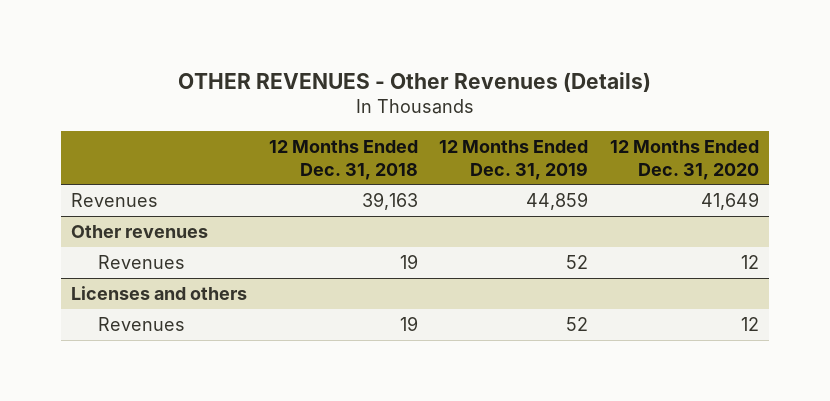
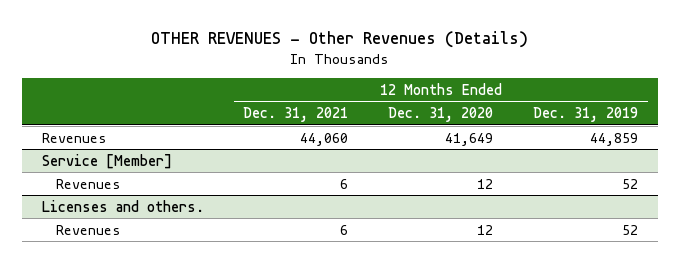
[268,140,418,180] 12 Months Ended Dec. 31, 2018 -> none
none -> [243,106,349,122] Dec. 31, 2021
[71,224,209,238] Other revenues -> [41,153,172,169] Service [Member]
[71,285,248,300] Licenses and others -> [41,199,204,212] Licenses and others.

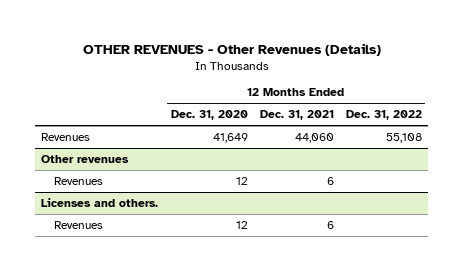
[532,106,638,122] Dec. 31, 2019 -> none
none -> [346,110,423,121] Dec. 31, 2022
[41,153,172,169] Service [Member] -> [41,154,130,163] Other revenues

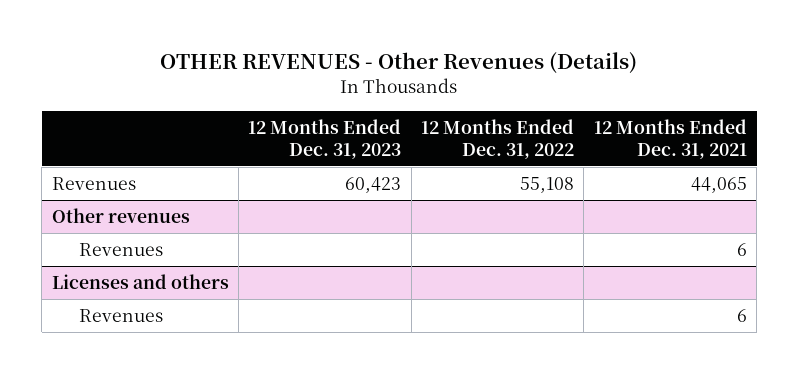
[170,110,248,121] Dec. 31, 2020 -> none
none -> [248,119,402,159] 12 Months Ended Dec. 31, 2023
[294,132,334,143] 44,060 -> [690,177,747,194] 44,065
[41,197,159,207] Licenses and others. -> [51,274,229,290] Licenses and others

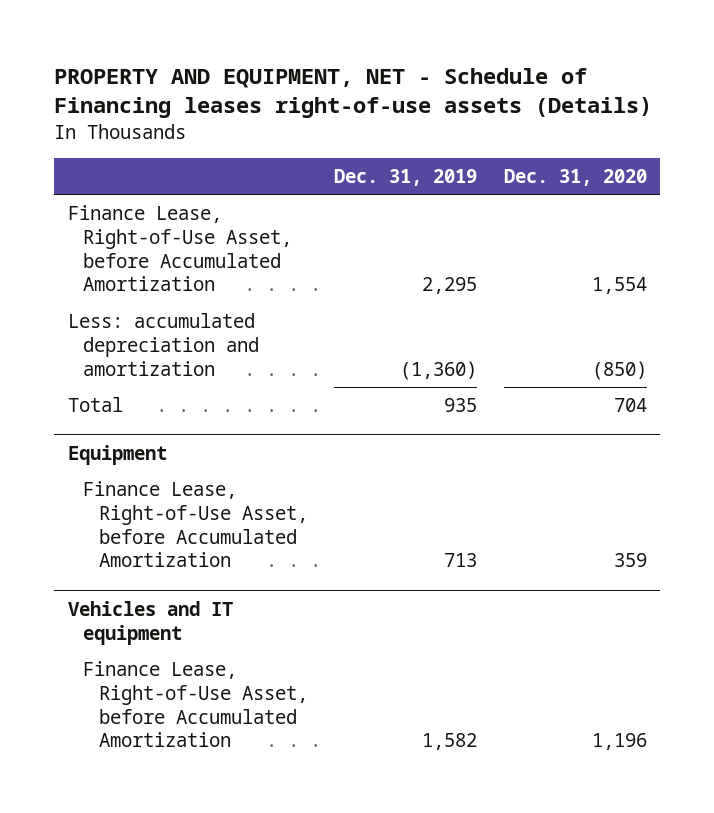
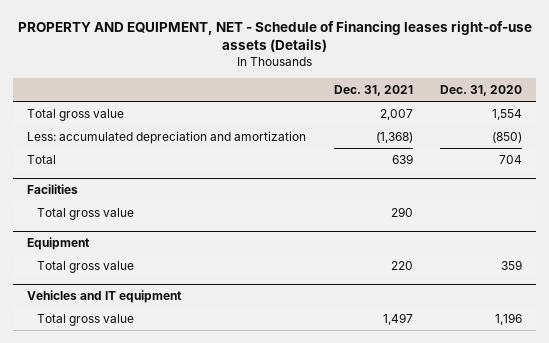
[334,168,478,186] Dec. 31, 2019 -> none
none -> [333,84,413,96] Dec. 31, 2021
[67,205,293,292] Finance Lease, Right-of-Use Asset, before Accumulated Amortization -> [26,108,124,121] Total gross value
none -> [26,183,78,194] Facilities
none -> [36,207,134,220] Total gross value
[83,481,308,568] Finance Lease, Right-of-Use Asset, before Accumulated Amortization -> [36,260,134,273] Total gross value
[83,661,308,748] Finance Lease, Right-of-Use Asset, before Accumulated Amortization -> [36,313,134,326] Total gross value

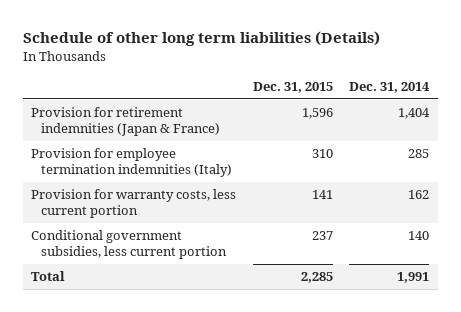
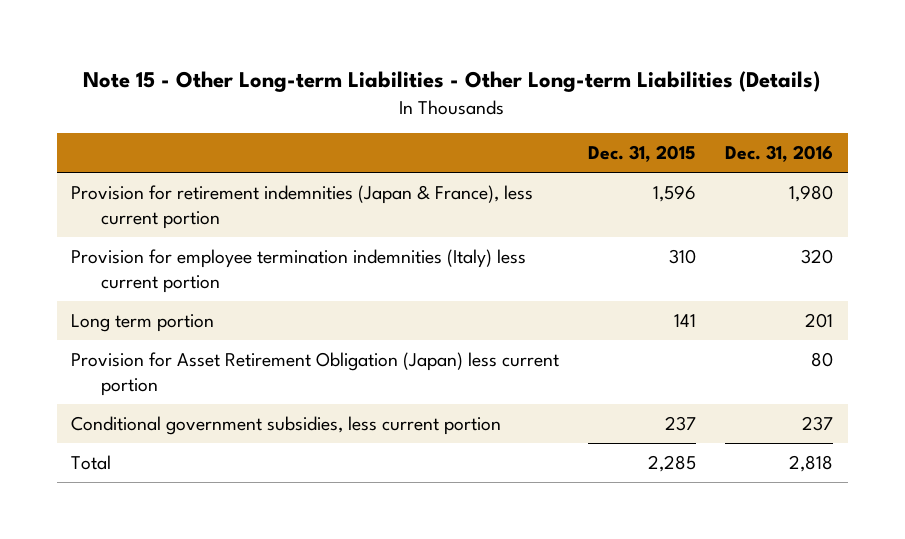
[23,31,381,47] Schedule of other long term liabilities (Details) -> [83,71,821,93] Note 15 - Other Long-term Liabilities - Other Long-term Liabilities (Details)
[349,81,431,93] Dec. 31, 2014 -> none
none -> [725,145,834,163] Dec. 31, 2016
[31,107,220,136] Provision for retirement indemnities (Japan & France) -> [71,184,534,229] Provision for retirement indemnities (Japan & France), less current portion
[31,148,232,177] Provision for employee termination indemnities (Italy) -> [71,248,527,293] Provision for employee termination indemnities (Italy) less current portion
[31,189,237,218] Provision for warranty costs, less current portion -> [71,313,215,332] Long term portion
none -> [71,351,560,396] Provision for Asset Retirement Obligation (Japan) less current portion

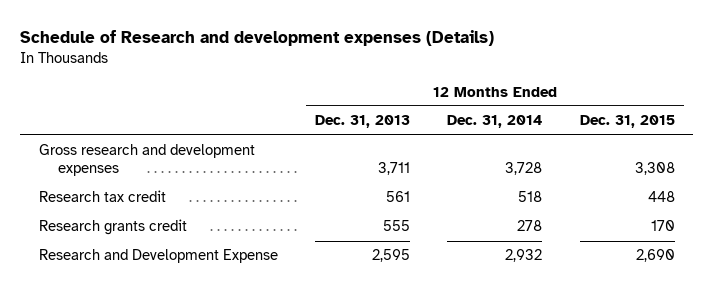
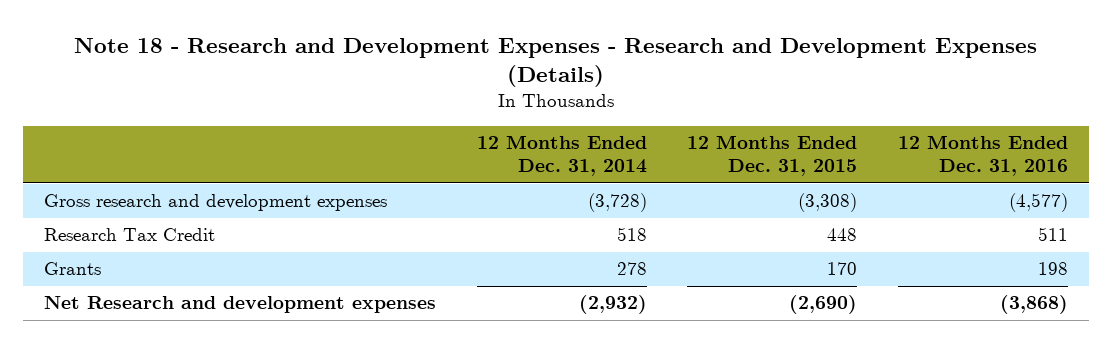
[20,30,495,47] Schedule of Research and development expenses (Details) -> [73,37,1037,87] Note 18 - Research and Development Expenses - Research and Development Expenses (Details)
[315,115,411,129] Dec. 31, 2013 -> none
none -> [898,135,1069,177] 12 Months Ended Dec. 31, 2016
[505,162,543,176] 3,728 -> [587,193,647,213] (3,728)
[634,162,675,176] 3,308 -> [798,193,858,213] (3,308)
[39,190,167,203] Research tax credit -> [43,228,215,242] Research Tax Credit
[39,219,188,236] Research grants credit -> [43,262,101,276] Grants
[39,249,279,264] Research and Development Expense -> [43,296,436,314] Net Research and development expenses
[505,249,543,263] 2,932 -> [578,295,647,315] (2,932)
[635,249,675,263] 2,690 -> [789,295,858,315] (2,690)

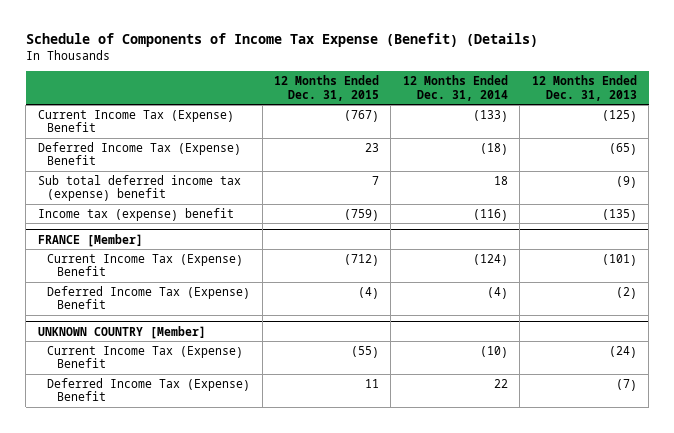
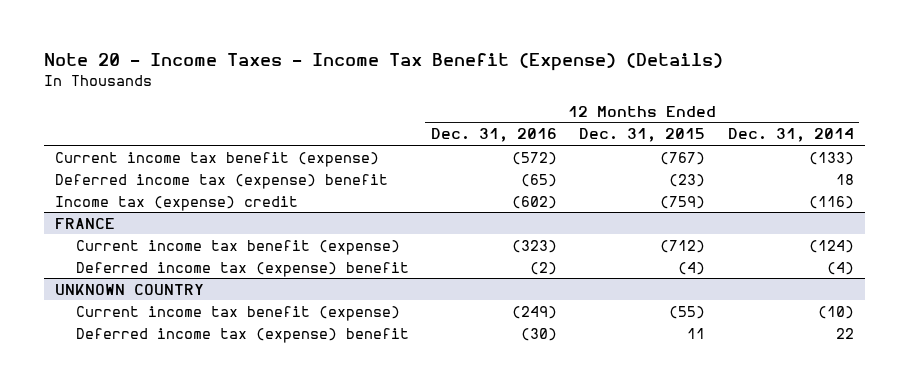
[25,32,538,47] Schedule of Components of Income Tax Expense (Benefit) (Details) -> [43,53,723,72] Note 20 - Income Taxes - Income Tax Benefit (Expense) (Details)
[531,75,637,101] 12 Months Ended Dec. 31, 2013 -> none
none -> [431,128,558,143] Dec. 31, 2016
[37,174,241,202] Sub total deferred income tax (expense) benefit -> none
[37,109,234,133] Current Income Tax (Expense) Benefit -> [55,151,380,167] Current income tax benefit (expense)
[37,141,241,166] Deferred Income Tax (Expense) Benefit -> [55,173,389,189] Deferred income tax (expense) benefit
[364,142,379,152] 23 -> [669,173,706,187] (23)
[479,142,508,155] (18) -> [835,173,854,185] 18
[37,207,234,221] Income tax (expense) benefit -> [55,195,299,211] Income tax (expense) credit
[37,233,143,247] FRANCE [Member] -> [55,217,116,229] FRANCE
[47,253,244,277] Current Income Tax (Expense) Benefit -> [75,239,400,255] Current income tax benefit (expense)
[47,285,251,310] Deferred Income Tax (Expense) Benefit -> [75,261,409,277] Deferred income tax (expense) benefit
[37,325,206,339] UNKNOWN COUNTRY [Member] -> [55,283,205,295] UNKNOWN COUNTRY
[47,345,244,369] Current Income Tax (Expense) Benefit -> [75,305,400,321] Current income tax benefit (expense)
[47,377,251,402] Deferred Income Tax (Expense) Benefit -> [75,327,409,343] Deferred income tax (expense) benefit

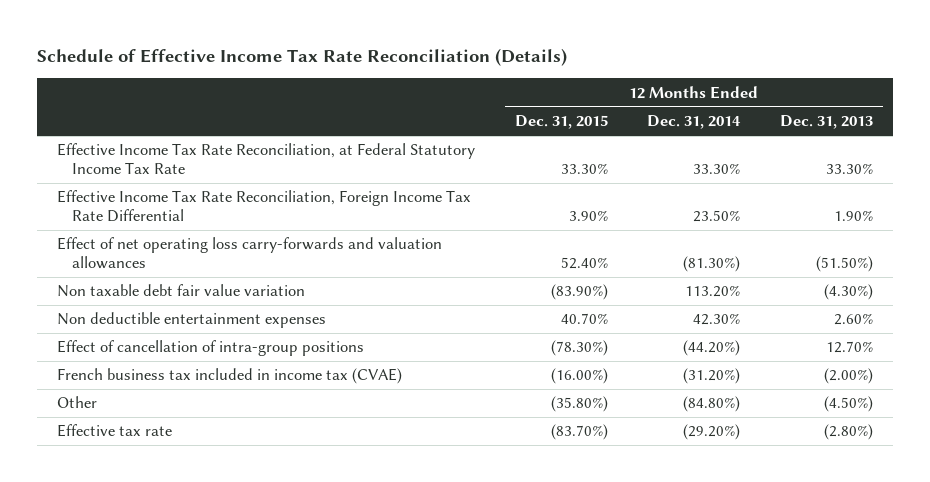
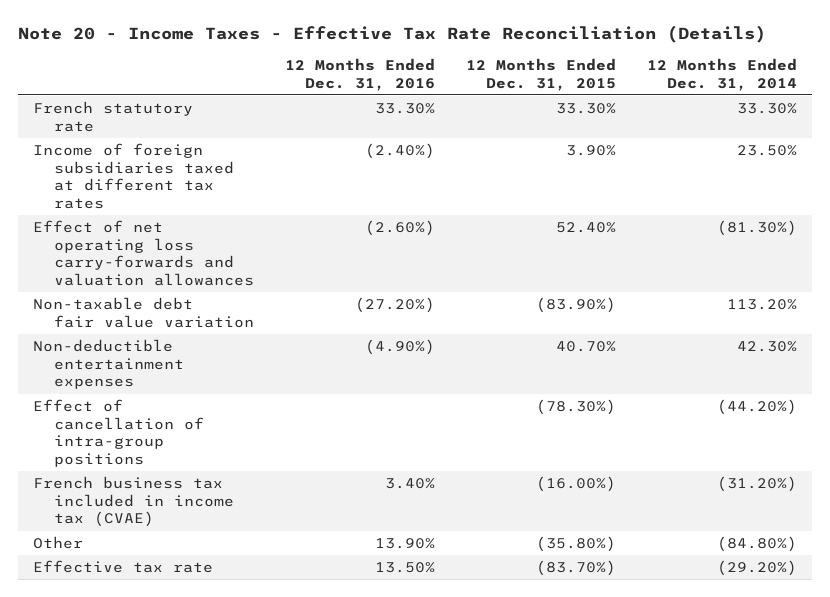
[36,48,567,67] Schedule of Effective Income Tax Rate Reconciliation (Details) -> [17,25,766,44] Note 20 - Income Taxes - Effective Tax Rate Reconciliation (Details)
[780,115,874,130] Dec. 31, 2013 -> none
none -> [284,57,435,91] 12 Months Ended Dec. 31, 2016
[56,143,475,175] Effective Income Tax Rate Reconciliation, at Federal Statutory Income Tax Rate -> [33,100,194,132] French statutory rate
[56,190,471,223] Effective Income Tax Rate Reconciliation, Foreign Income Tax Rate Differential -> [33,142,234,209] Income of foreign subsidiaries taxed at different tax rates
[56,284,305,298] Non taxable debt fair value variation -> [33,296,254,328] Non-taxable debt fair value variation
[56,312,326,329] Non deductible entertainment expenses -> [33,338,184,390] Non-deductible entertainment expenses

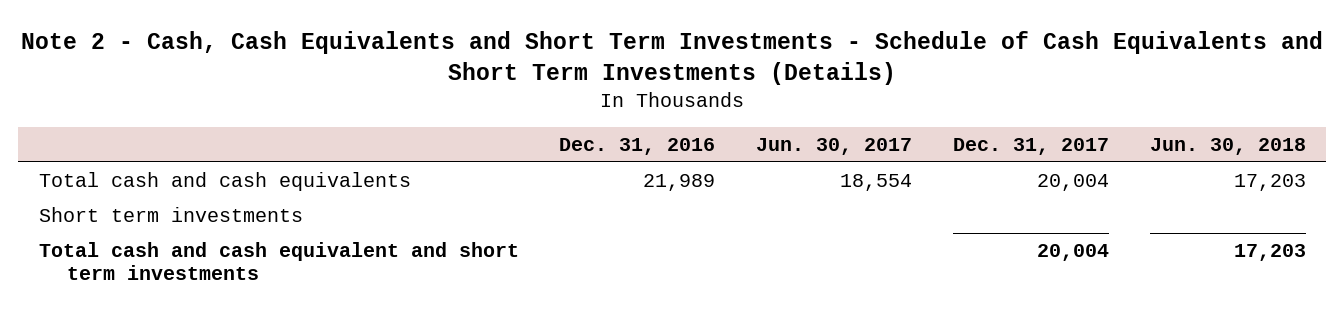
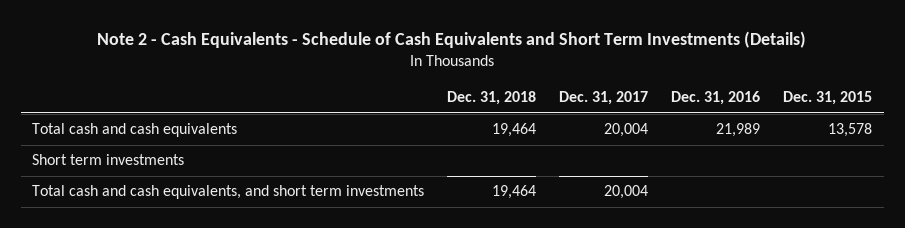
[21,31,1324,86] Note 2 - Cash, Cash Equivalents and Short Term Investments - Schedule of Cash Equivalents and Short Term Investments (Details) -> [97,31,807,49] Note 2 - Cash Equivalents - Schedule of Cash Equivalents and Short Term Investments (Details)
[756,137,913,155] Jun. 30, 2017 -> none
[1149,137,1306,155] Jun. 30, 2018 -> none
none -> [447,91,537,106] Dec. 31, 2018
none -> [783,91,873,106] Dec. 31, 2015
[38,242,519,281] Total cash and cash equivalent and short term investments -> [32,185,425,200] Total cash and cash equivalents, and short term investments

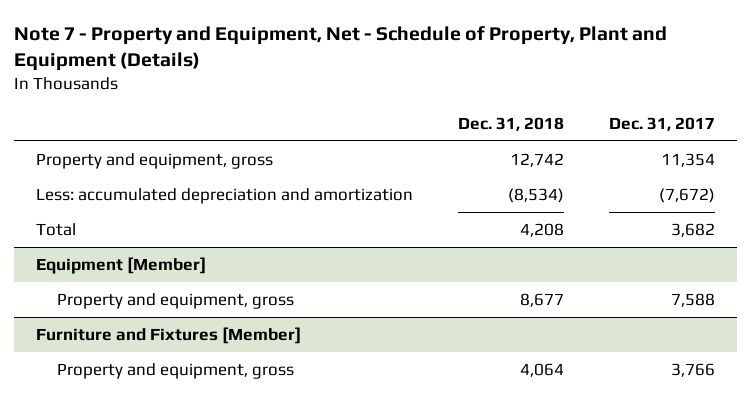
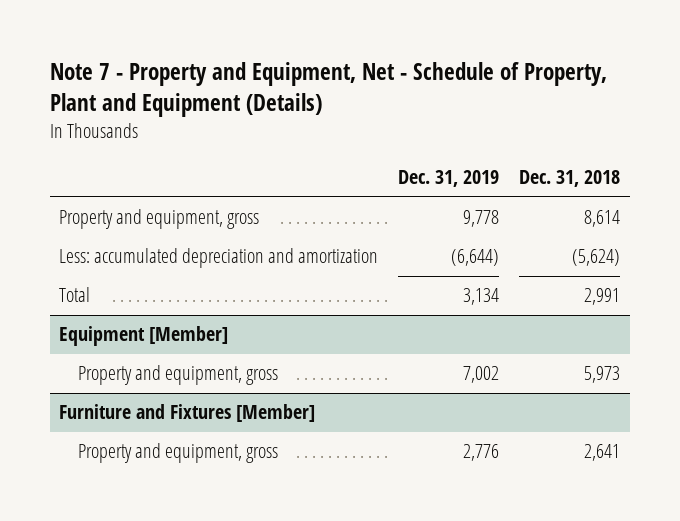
[608,116,715,131] Dec. 31, 2017 -> none
none -> [398,170,500,188] Dec. 31, 2019
[509,152,564,167] 12,742 -> [584,210,621,228] 8,614
[507,187,564,203] (8,534) -> [572,249,621,267] (5,624)
[519,222,564,237] 4,208 -> [584,288,621,306] 2,991
[519,292,564,307] 8,677 -> [584,366,621,384] 5,973
[519,362,564,377] 4,064 -> [584,444,621,462] 2,641

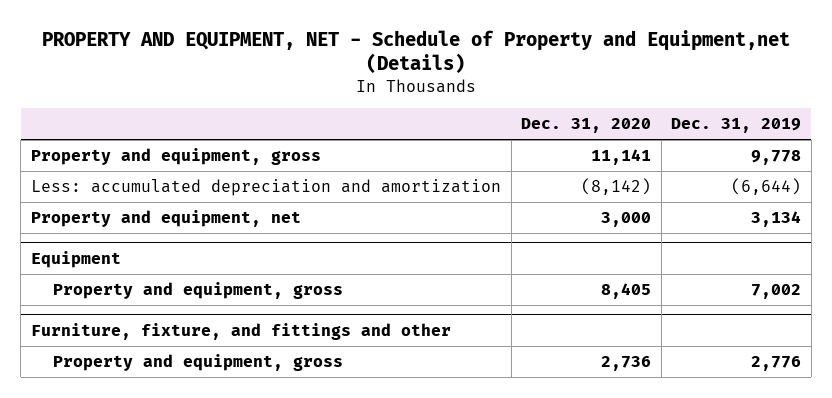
[49,62,607,118] Note 7 - Property and Equipment, Net - Schedule of Property, Plant and Equipment (Details) -> [42,29,791,74] PROPERTY AND EQUIPMENT, NET - Schedule of Property and Equipment,net (Details)
[519,170,621,188] Dec. 31, 2018 -> none
none -> [521,118,652,134] Dec. 31, 2020
[59,287,91,303] Total -> [30,210,301,228] Property and equipment, net
[59,326,229,347] Equipment [Member] -> [30,250,121,268] Equipment
[59,404,316,423] Furniture and Fixtures [Member] -> [30,322,451,340] Furniture, fixture, and fittings and other

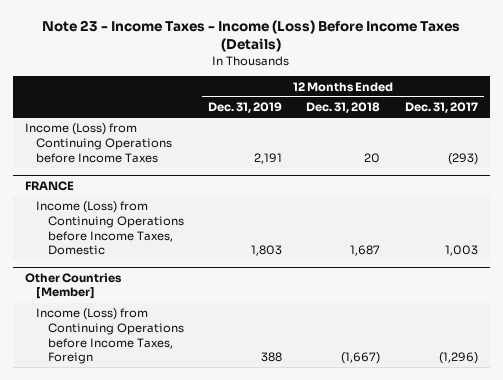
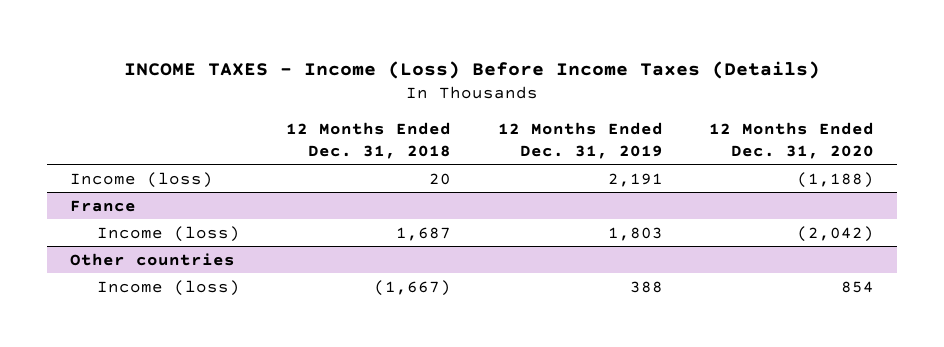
[42,20,461,52] Note 23 - Income Taxes - Income (Loss) Before Income Taxes (Details) -> [124,60,821,79] INCOME TAXES - Income (Loss) Before Income Taxes (Details)
[404,102,478,114] Dec. 31, 2017 -> none
none -> [708,122,874,159] 12 Months Ended Dec. 31, 2020
[25,123,173,163] Income (Loss) from Continuing Operations before Income Taxes -> [70,171,214,188] Income (loss)
[25,180,75,191] FRANCE -> [70,199,137,212] France
[36,201,184,256] Income (Loss) from Continuing Operations before Income Taxes, Domestic -> [96,225,240,242] Income (loss)
[25,272,123,300] Other Countries [Member] -> [70,252,236,266] Other countries
[36,308,184,365] Income (Loss) from Continuing Operations before Income Taxes, Foreign -> [96,279,240,296] Income (loss)

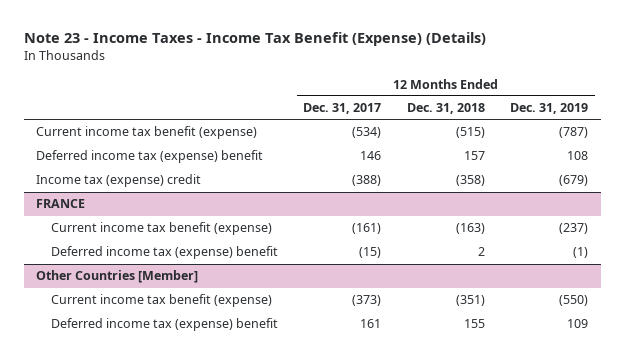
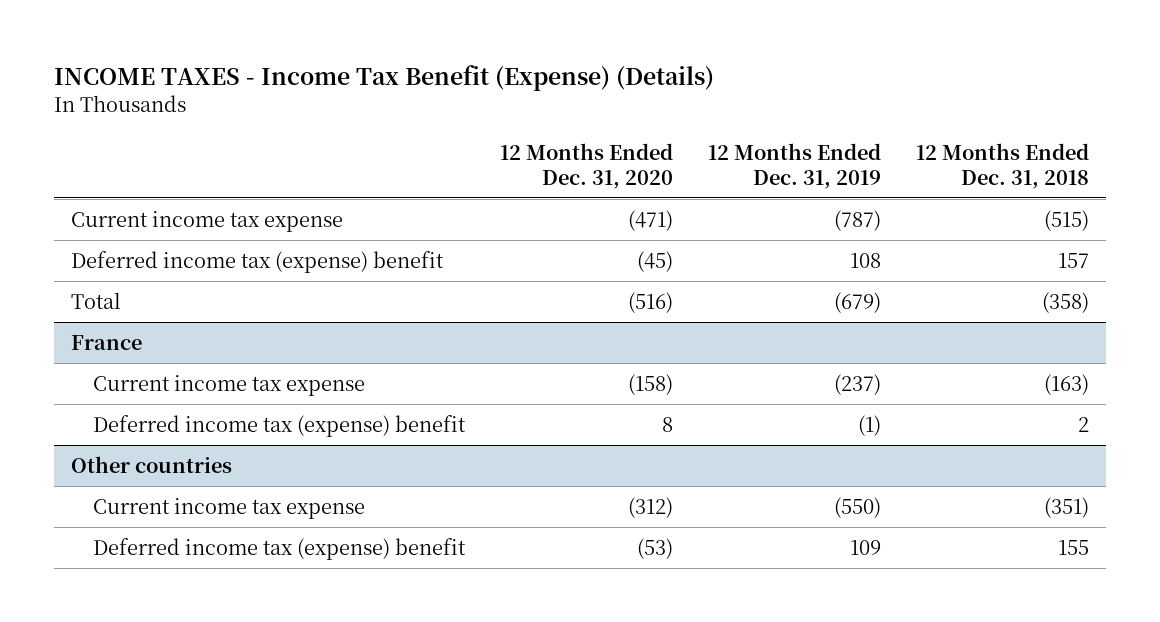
[23,32,486,47] Note 23 - Income Taxes - Income Tax Benefit (Expense) (Details) -> [53,64,714,91] INCOME TAXES - Income Tax Benefit (Expense) (Details)
[303,103,382,115] Dec. 31, 2017 -> none
none -> [499,142,673,189] 12 Months Ended Dec. 31, 2020
[36,126,258,140] Current income tax benefit (expense) -> [71,210,344,232] Current income tax expense
[36,174,202,188] Income tax (expense) credit -> [71,291,122,309] Total
[36,199,86,209] FRANCE -> [71,334,143,350] France
[50,222,272,236] Current income tax benefit (expense) -> [92,374,365,396] Current income tax expense
[36,270,199,284] Other Countries [Member] -> [71,455,233,473] Other countries
[50,294,272,308] Current income tax benefit (expense) -> [92,497,365,519] Current income tax expense

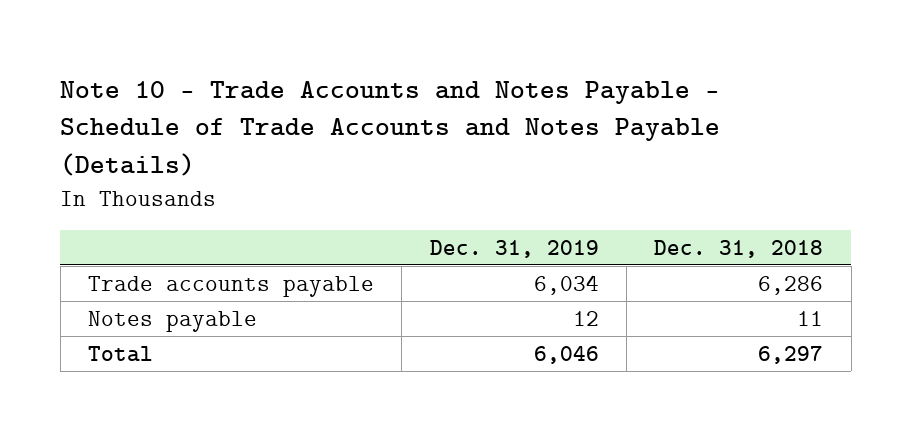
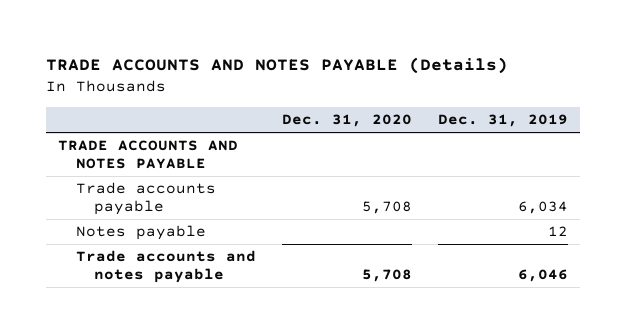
[60,80,721,176] Note 10 - Trade Accounts and Notes Payable - Schedule of Trade Accounts and Notes Payable (Details) -> [45,57,508,75] TRADE ACCOUNTS AND NOTES PAYABLE (Details)
[654,239,824,258] Dec. 31, 2018 -> none
none -> [281,114,412,128] Dec. 31, 2020
none -> [58,140,239,170] TRADE ACCOUNTS AND NOTES PAYABLE
[87,345,153,362] Total -> [76,250,257,284] Trade accounts and notes payable

